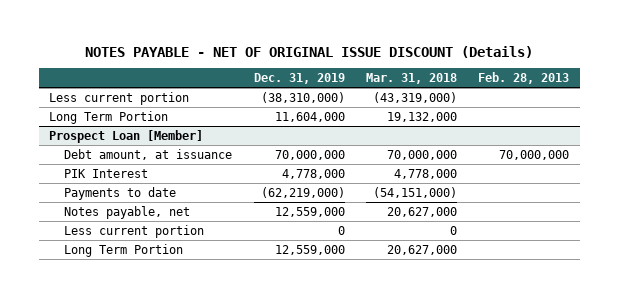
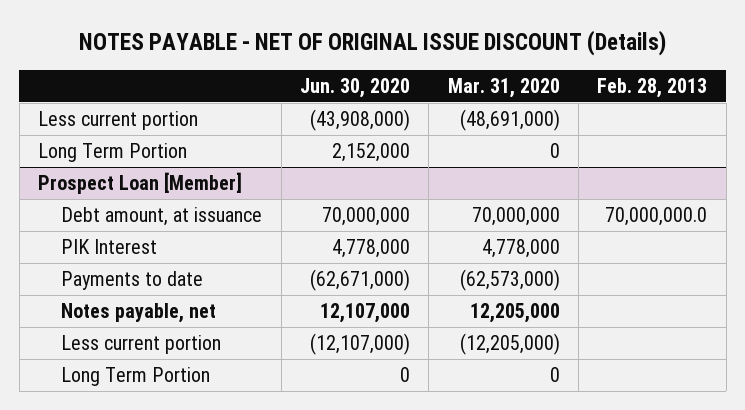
[253,73,345,85] Dec. 31, 2019 -> none
[366,73,458,85] Mar. 31, 2018 -> none
none -> [299,77,410,98] Jun. 30, 2020
none -> [447,77,560,98] Mar. 31, 2020
[499,149,570,160] 70,000,000 -> [605,206,708,226] 70,000,000.0

